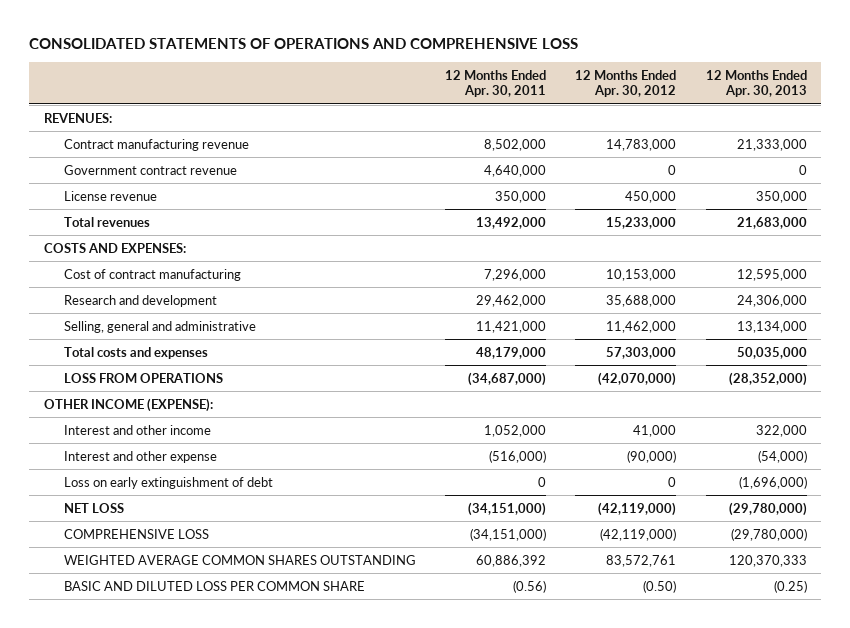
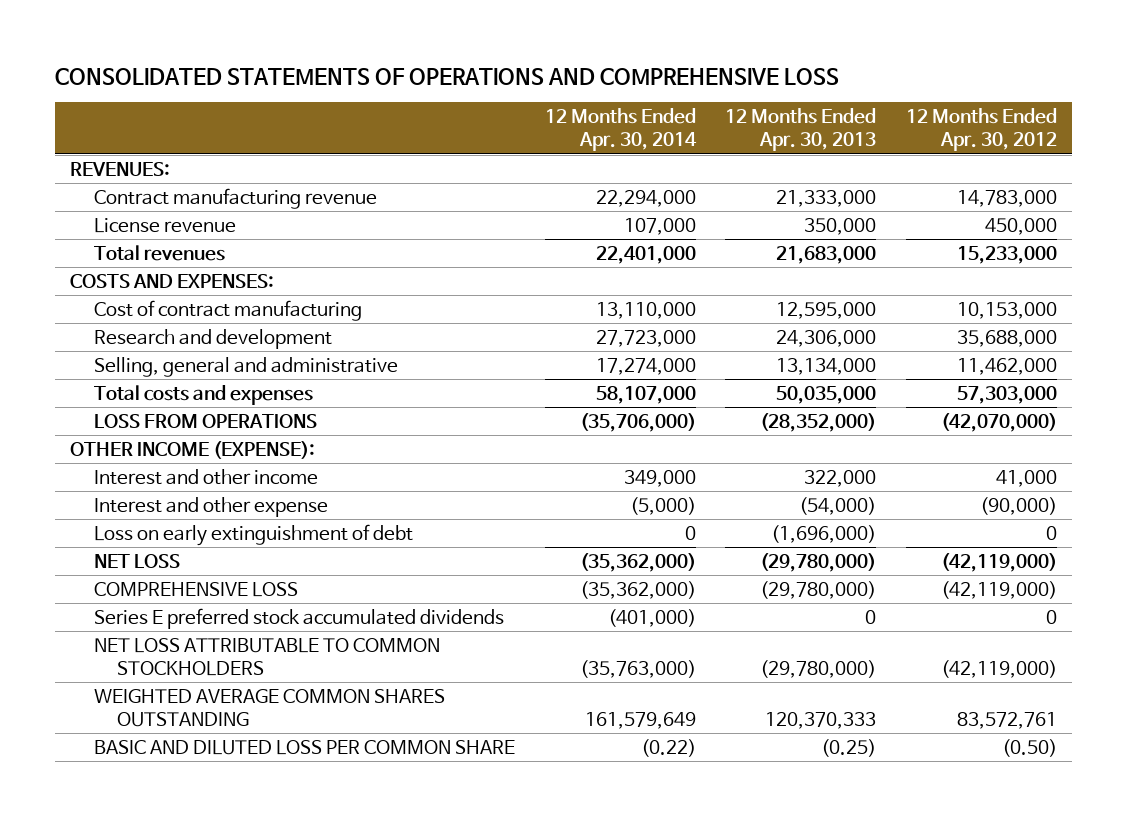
[445,69,547,98] 12 Months Ended Apr. 30, 2011 -> none
none -> [544,108,697,152] 12 Months Ended Apr. 30, 2014
[64,164,238,175] Government contract revenue -> none
none -> [93,607,504,629] Series E preferred stock accumulated dividends
none -> [93,637,440,676] NET LOSS ATTRIBUTABLE TO COMMON STOCKHOLDERS

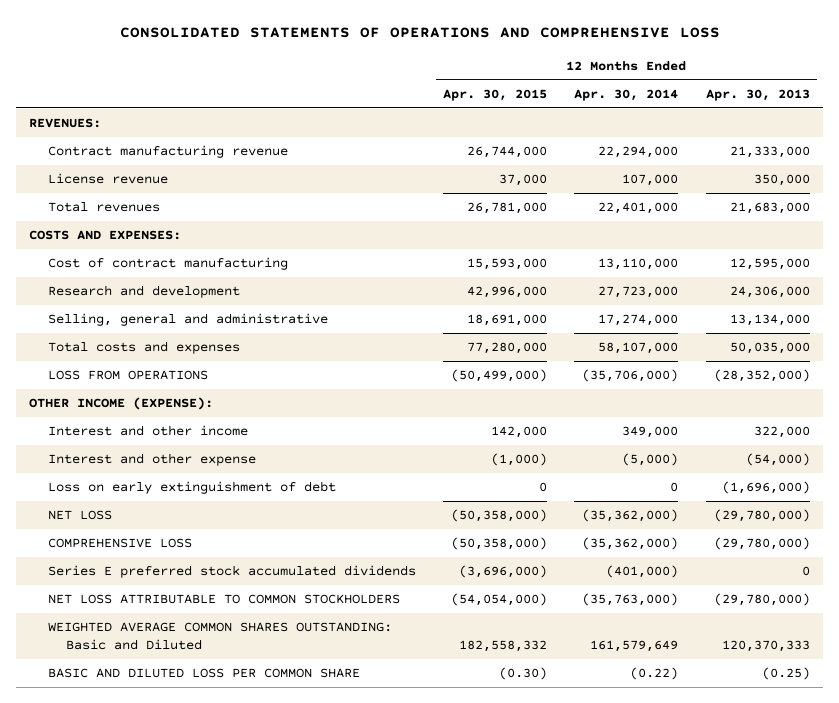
[906,108,1058,152] 12 Months Ended Apr. 30, 2012 -> none
none -> [442,88,547,101] Apr. 30, 2015
[93,688,445,727] WEIGHTED AVERAGE COMMON SHARES OUTSTANDING -> [47,622,392,651] WEIGHTED AVERAGE COMMON SHARES OUTSTANDING: Basic and Diluted

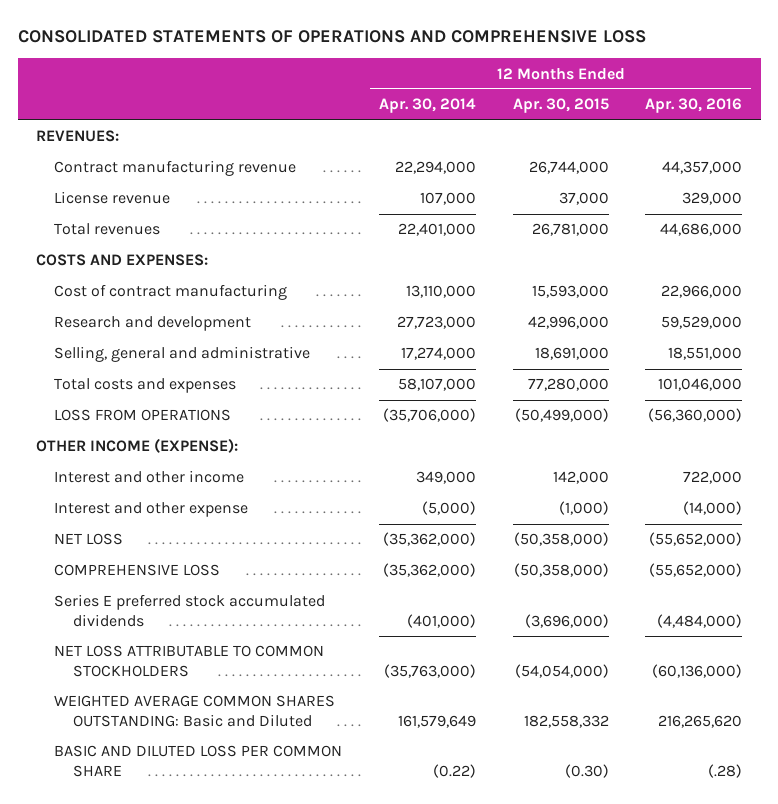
[705,88,810,101] Apr. 30, 2013 -> none
none -> [645,98,743,114] Apr. 30, 2016
[47,481,336,495] Loss on early extinguishment of debt -> none

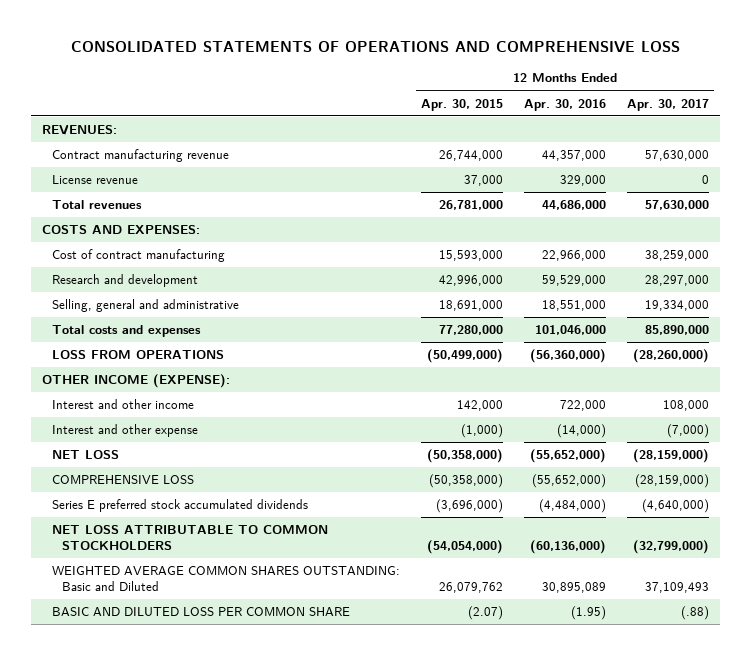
[378,98,476,114] Apr. 30, 2014 -> none
none -> [627,98,710,111] Apr. 30, 2017
[523,714,609,728] 182,558,332 -> [439,581,504,593] 26,079,762
[658,714,743,728] 216,265,620 -> [542,581,607,593] 30,895,089
[564,763,609,778] (0.30) -> [468,606,504,621] (2.07)
[708,763,743,778] (.28) -> [571,606,607,621] (1.95)

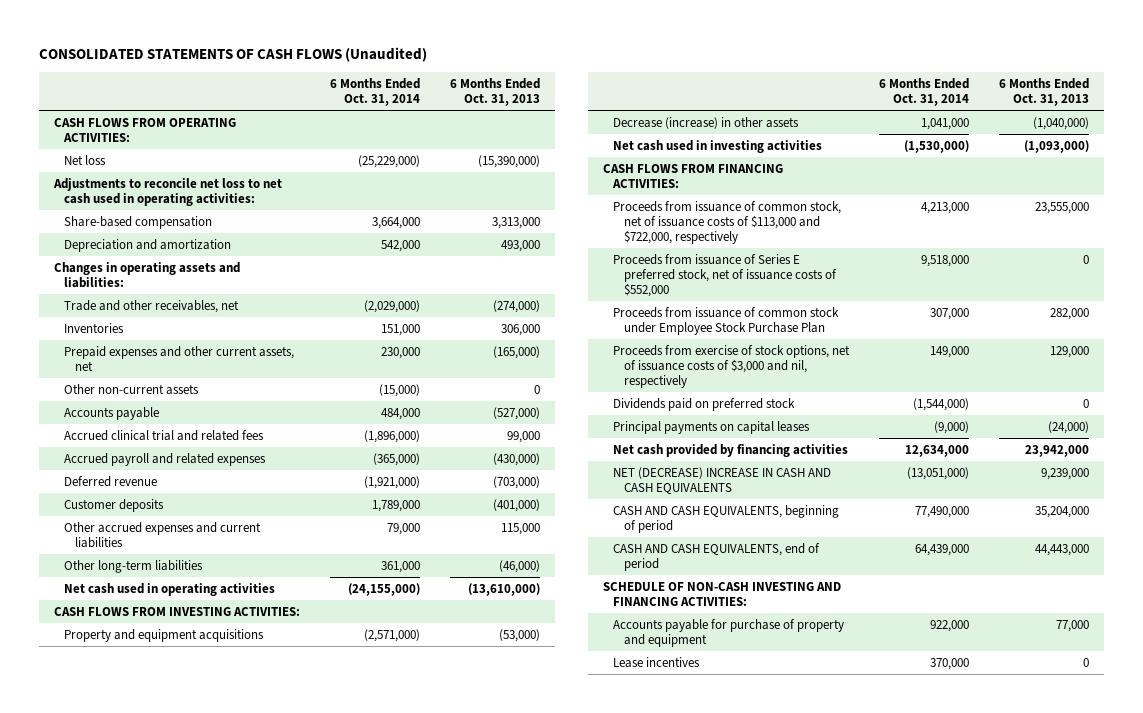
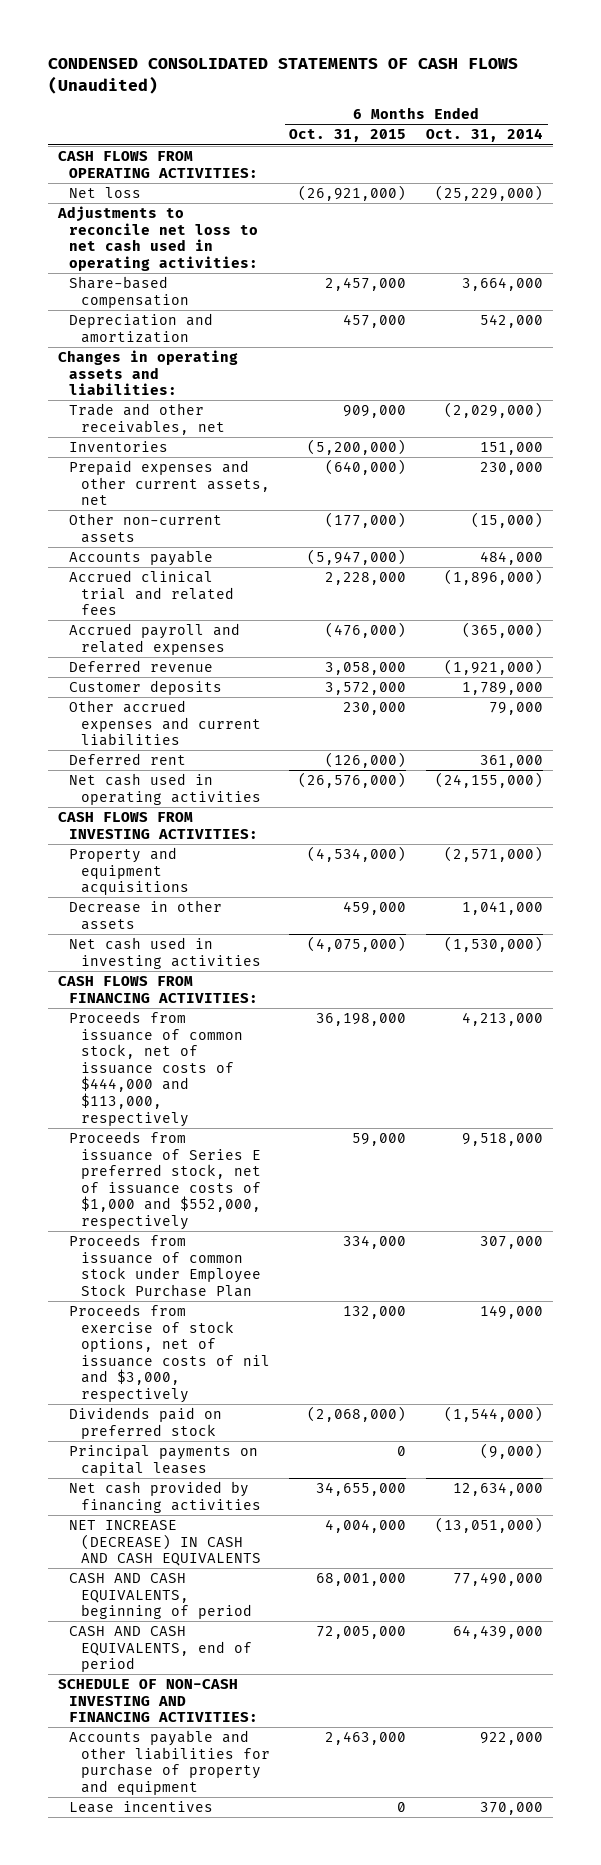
[38,47,427,63] CONSOLIDATED STATEMENTS OF CASH FLOWS (Unaudited) -> [47,58,518,94] CONDENSED CONSOLIDATED STATEMENTS OF CASH FLOWS (Unaudited)
[450,78,541,107] 6 Months Ended Oct. 31, 2013 -> none
none -> [289,129,407,143] Oct. 31, 2015
[64,559,204,573] Other long-term liabilities -> [69,752,187,765] Deferred rent
[613,116,800,129] Decrease (increase) in other assets -> [69,899,223,930] Decrease in other assets
[613,200,842,245] Proceeds from issuance of common stock, net of issuance costs of $113,000 and $722,000, respectively -> [69,1010,243,1127] Proceeds from issuance of common stock, net of issuance costs of $444,000 and $113,000, respectively
[613,253,837,298] Proceeds from issuance of Series E preferred stock, net of issuance costs of $552,000 -> [69,1130,261,1231] Proceeds from issuance of Series E preferred stock, net of issuance costs of $1,000 and $552,000, respectively
[613,344,851,389] Proceeds from exercise of stock options, net of issuance costs of $3,000 and nil, respectively -> [69,1303,270,1404] Proceeds from exercise of stock options, net of issuance costs of nil and $3,000, respectively
[613,466,832,494] NET (DECREASE) INCREASE IN CASH AND CASH EQUIVALENTS -> [69,1519,261,1567] NET INCREASE (DECREASE) IN CASH AND CASH EQUIVALENTS
[613,618,845,647] Accounts payable for purchase of property and equipment -> [69,1729,270,1795] Accounts payable and other liabilities for purchase of property and equipment

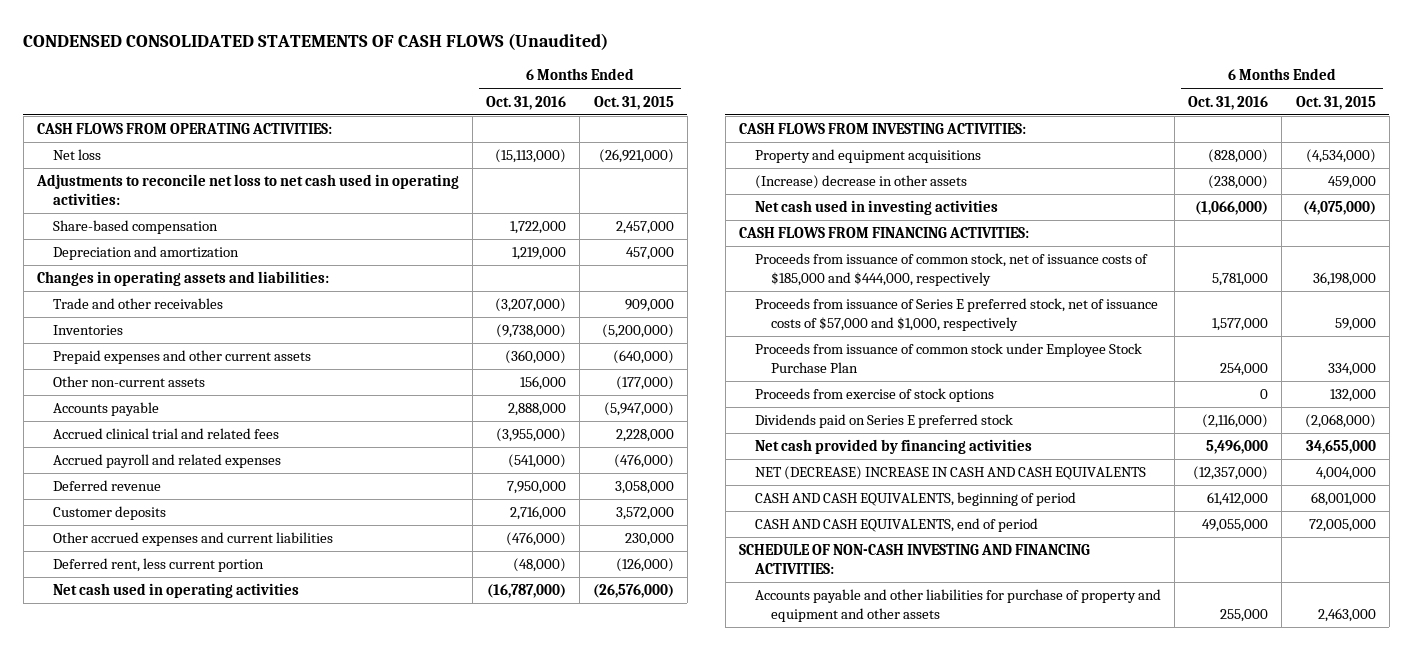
[426,128,544,143] Oct. 31, 2014 -> none
none -> [485,95,566,110] Oct. 31, 2016
[69,402,225,435] Trade and other receivables, net -> [52,298,223,310] Trade and other receivables
[69,459,270,506] Prepaid expenses and other current assets, net -> [52,350,311,365] Prepaid expenses and other current assets
[69,752,187,765] Deferred rent -> [52,558,264,573] Deferred rent, less current portion
[69,899,223,930] Decrease in other assets -> [755,175,968,190] (Increase) decrease in other assets
[69,1010,243,1127] Proceeds from issuance of common stock, net of issuance costs of $444,000 and $113,000, respectively -> [755,253,1149,287] Proceeds from issuance of common stock, net of issuance costs of $185,000 and $444,000, respectively
[69,1130,261,1231] Proceeds from issuance of Series E preferred stock, net of issuance costs of $1,000 and $552,000, respectively -> [755,298,1159,332] Proceeds from issuance of Series E preferred stock, net of issuance costs of $57,000 and $1,000, respectively
[69,1444,259,1476] Principal payments on capital leases -> none
[69,1303,270,1404] Proceeds from exercise of stock options, net of issuance costs of nil and $3,000, respectively -> [755,388,995,403] Proceeds from exercise of stock options
[69,1406,223,1439] Dividends paid on preferred stock -> [755,414,1014,429] Dividends paid on Series E preferred stock
[69,1519,261,1567] NET INCREASE (DECREASE) IN CASH AND CASH EQUIVALENTS -> [755,466,1147,481] NET (DECREASE) INCREASE IN CASH AND CASH EQUIVALENTS
[69,1800,214,1813] Lease incentives -> none
[69,1729,270,1795] Accounts payable and other liabilities for purchase of property and equipment -> [755,589,1162,623] Accounts payable and other liabilities for purchase of property and equipment and other assets

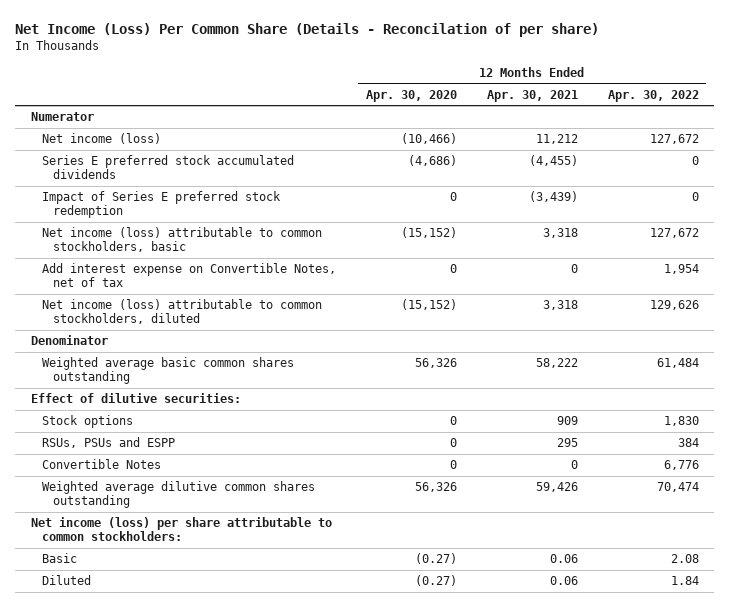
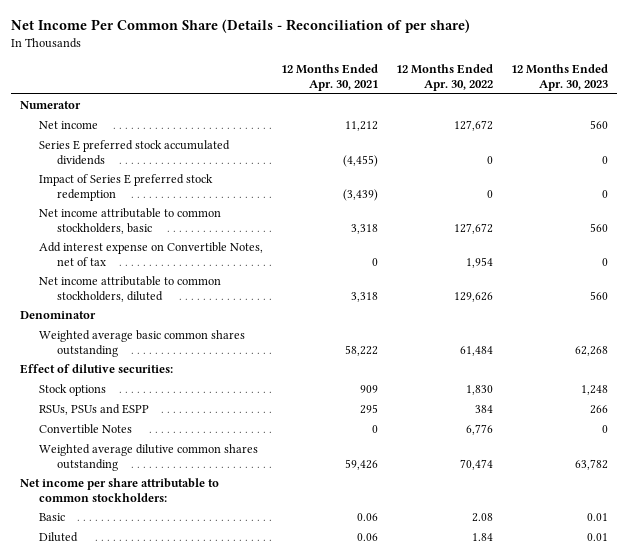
[15,22,600,37] Net Income (Loss) Per Common Share (Details - Reconcilation of per share) -> [10,19,470,34] Net Income Per Common Share (Details - Reconciliation of per share)
[365,89,457,102] Apr. 30, 2020 -> none
none -> [511,64,609,92] 12 Months Ended Apr. 30, 2023
[41,133,161,145] Net income (loss) -> [38,120,98,129] Net income
[41,227,322,253] Net income (loss) attributable to common stockholders, basic -> [38,207,221,234] Net income attributable to common stockholders, basic
[41,299,322,325] Net income (loss) attributable to common stockholders, diluted -> [38,275,221,302] Net income attributable to common stockholders, diluted
[30,517,332,542] Net income (loss) per share attributable to common stockholders: -> [19,477,219,502] Net income per share attributable to common stockholders:

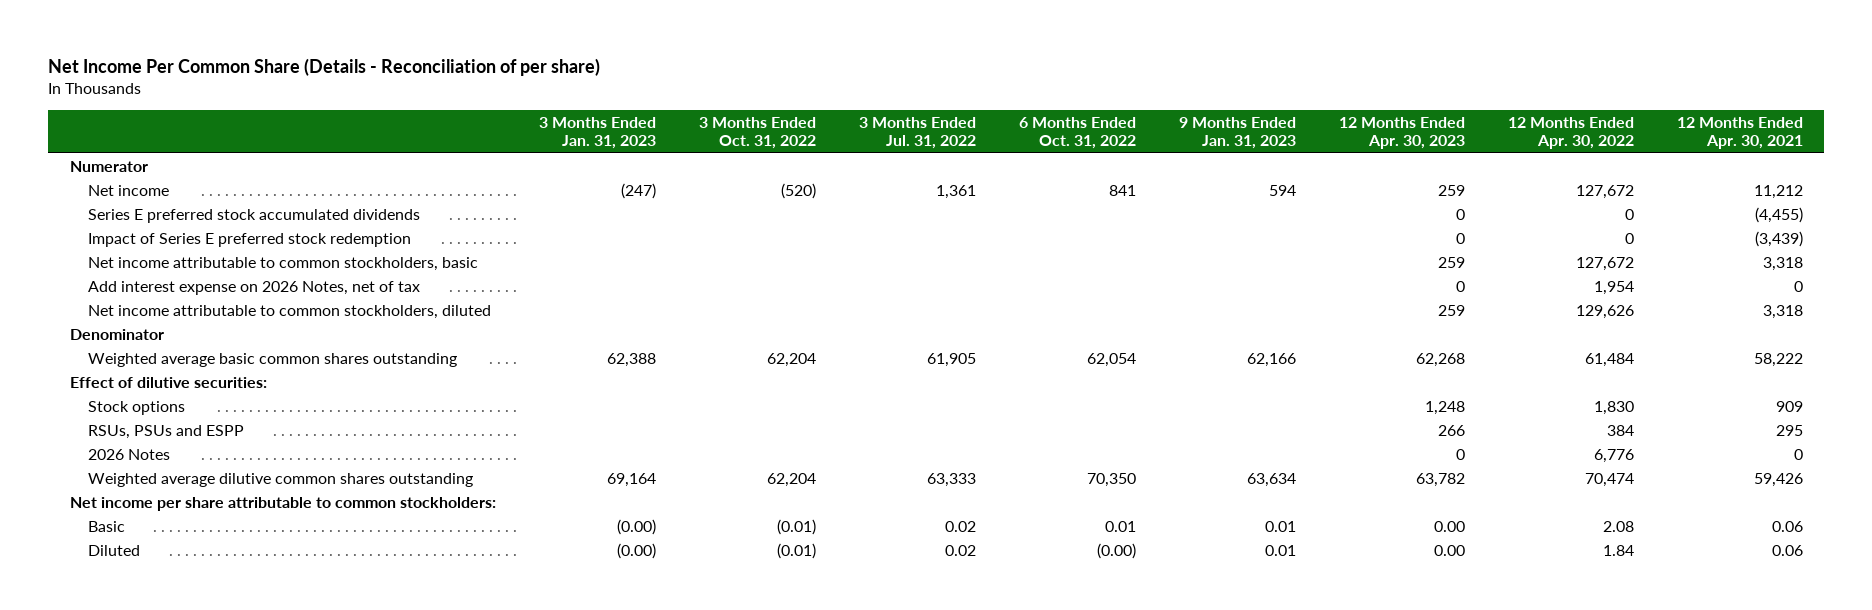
none -> [538,116,656,150] 3 Months Ended Jan. 31, 2023
none -> [698,116,816,150] 3 Months Ended Oct. 31, 2022
none -> [858,116,976,150] 3 Months Ended Jul. 31, 2022
none -> [1018,116,1136,150] 6 Months Ended Oct. 31, 2022
none -> [1178,116,1296,150] 9 Months Ended Jan. 31, 2023
[590,119,609,129] 560 -> [1437,184,1465,196] 259
[590,222,609,232] 560 -> [1437,256,1465,268] 259
[38,241,263,266] Add interest expense on Convertible Notes, net of tax -> [87,280,420,295] Add interest expense on 2026 Notes, net of tax
[590,290,609,300] 560 -> [1437,304,1465,316] 259
[38,423,132,434] Convertible Notes -> [87,448,170,460] 2026 Notes
[587,512,609,521] 0.01 -> [1433,520,1465,532] 0.00
[587,532,609,541] 0.01 -> [1433,544,1465,556] 0.00

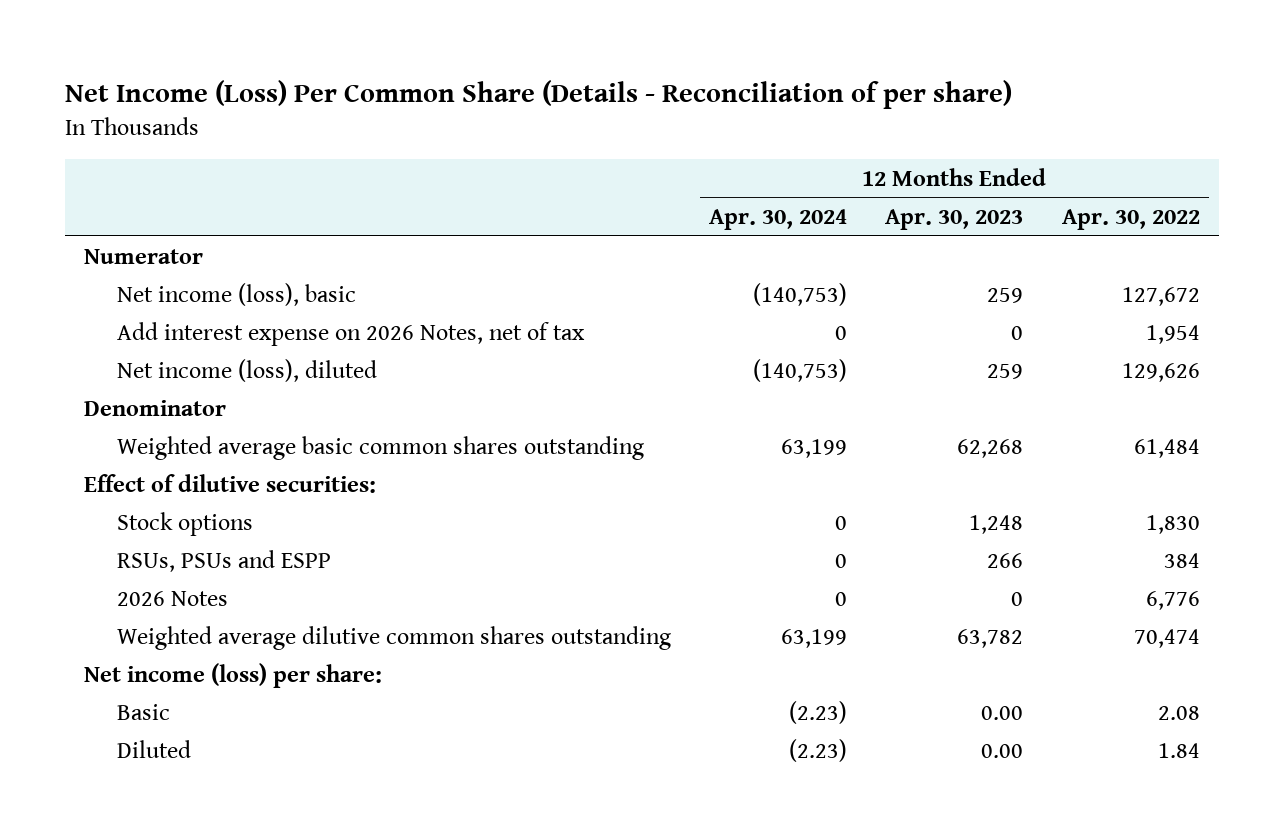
[48,57,601,76] Net Income Per Common Share (Details - Reconciliation of per share) -> [65,80,1013,110] Net Income (Loss) Per Common Share (Details - Reconciliation of per share)
[538,116,656,150] 3 Months Ended Jan. 31, 2023 -> none
[698,116,816,150] 3 Months Ended Oct. 31, 2022 -> none
[858,116,976,150] 3 Months Ended Jul. 31, 2022 -> none
[1018,116,1136,150] 6 Months Ended Oct. 31, 2022 -> none
[1178,116,1296,150] 9 Months Ended Jan. 31, 2023 -> none
[1676,116,1803,150] 12 Months Ended Apr. 30, 2021 -> none
none -> [709,209,848,231] Apr. 30, 2024
[87,184,169,196] Net income -> none
[87,208,420,223] Series E preferred stock accumulated dividends -> none
[87,232,411,247] Impact of Series E preferred stock redemption -> none
[87,256,478,271] Net income attributable to common stockholders, basic -> [116,282,356,306] Net income (loss), basic
[87,304,491,319] Net income attributable to common stockholders, diluted -> [116,358,377,382] Net income (loss), diluted
[69,496,496,511] Net income per share attributable to common stockholders: -> [84,662,383,688] Net income (loss) per share:

